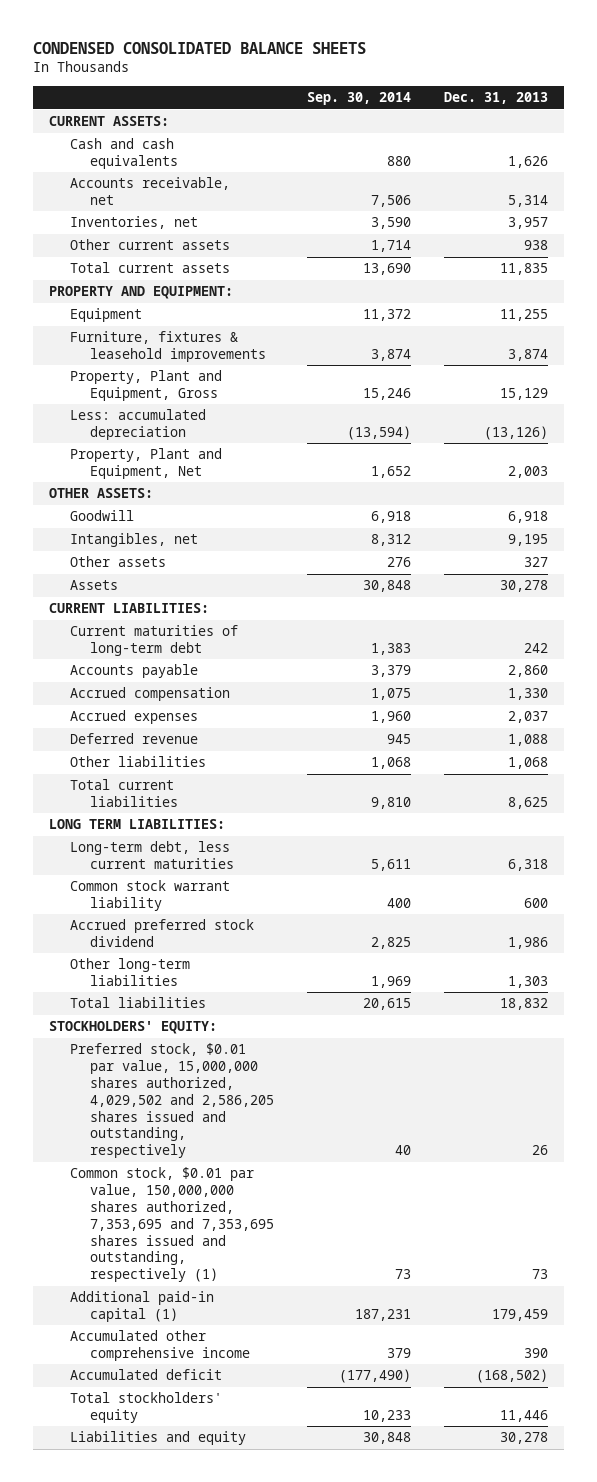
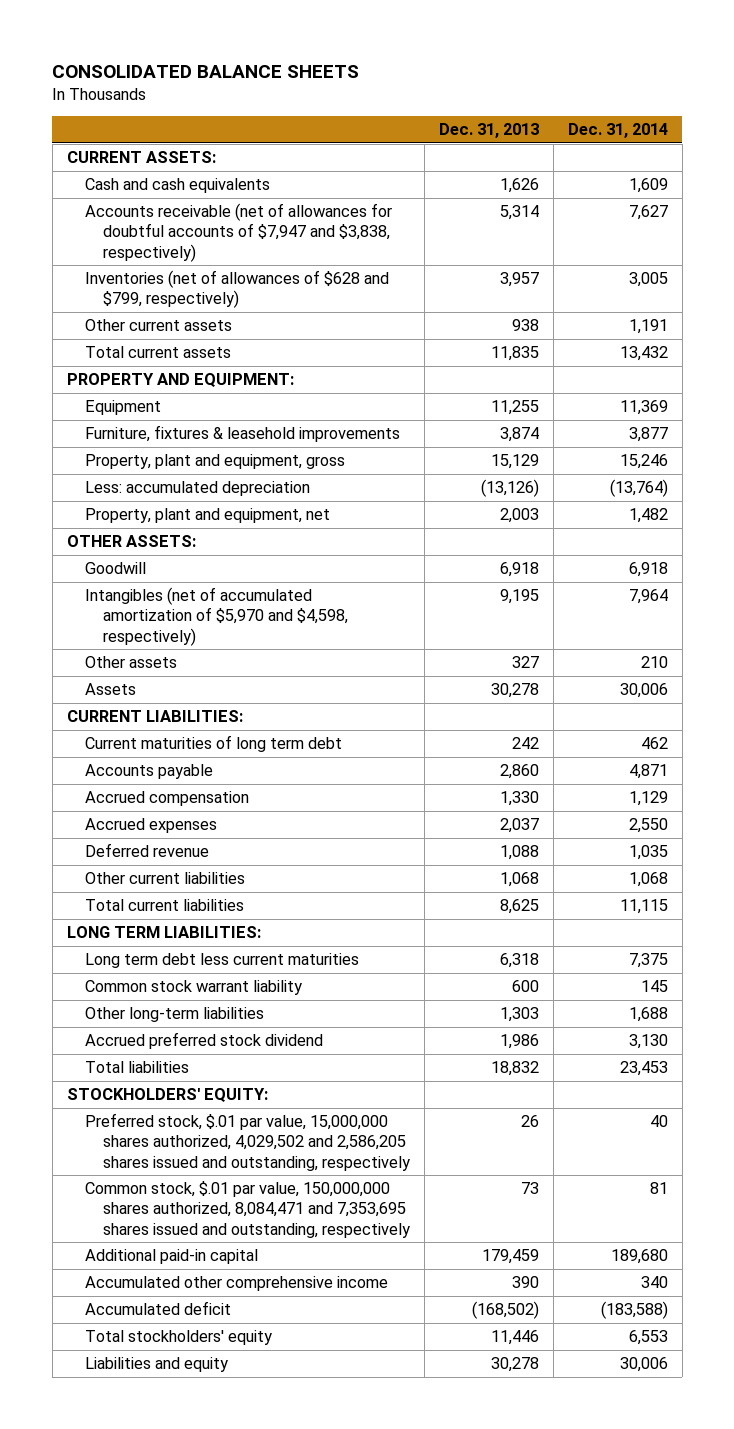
[32,42,366,55] CONDENSED CONSOLIDATED BALANCE SHEETS -> [52,64,360,78] CONSOLIDATED BALANCE SHEETS
[307,92,412,106] Sep. 30, 2014 -> none
none -> [567,123,668,139] Dec. 31, 2014
[69,177,230,206] Accounts receivable, net -> [84,203,392,262] Accounts receivable (net of allowances for doubtful accounts of $7,947 and $3,838, respectively)
[69,216,198,230] Inventories, net -> [84,270,389,309] Inventories (net of allowances of $628 and $799, respectively)
[69,370,222,402] Property, Plant and Equipment, Gross -> [84,454,345,470] Property, plant and equipment, gross
[69,448,222,480] Property, Plant and Equipment, Net -> [84,508,330,524] Property, plant and equipment, net
[69,533,198,548] Intangibles, net -> [84,587,348,646] Intangibles (net of accumulated amortization of $5,970 and $4,598, respectively)
[69,625,238,657] Current maturities of long-term debt -> [84,735,342,753] Current maturities of long term debt
[69,756,206,768] Other liabilities -> [84,872,245,885] Other current liabilities
[69,841,235,870] Long-term debt, less current maturities -> [84,953,359,969] Long term debt less current maturities
[69,919,254,948] Accrued preferred stock dividend -> [84,1032,323,1050] Accrued preferred stock dividend
[69,1043,275,1159] Preferred stock, $0.01 par value, 15,000,000 shares authorized, 4,029,502 and 2,586,205 shares issued and outstanding, respectively -> [84,1113,410,1171] Preferred stock, $.01 par value, 15,000,000 shares authorized, 4,029,502 and 2,586,205 shares issued and outstanding, respectively
[69,1167,275,1283] Common stock, $0.01 par value, 150,000,000 shares authorized, 7,353,695 and 7,353,695 shares issued and outstanding, respectively (1) -> [84,1181,410,1238] Common stock, $.01 par value, 150,000,000 shares authorized, 8,084,471 and 7,353,695 shares issued and outstanding, respectively
[69,1291,214,1323] Additional paid-in capital (1) -> [84,1249,258,1265] Additional paid-in capital

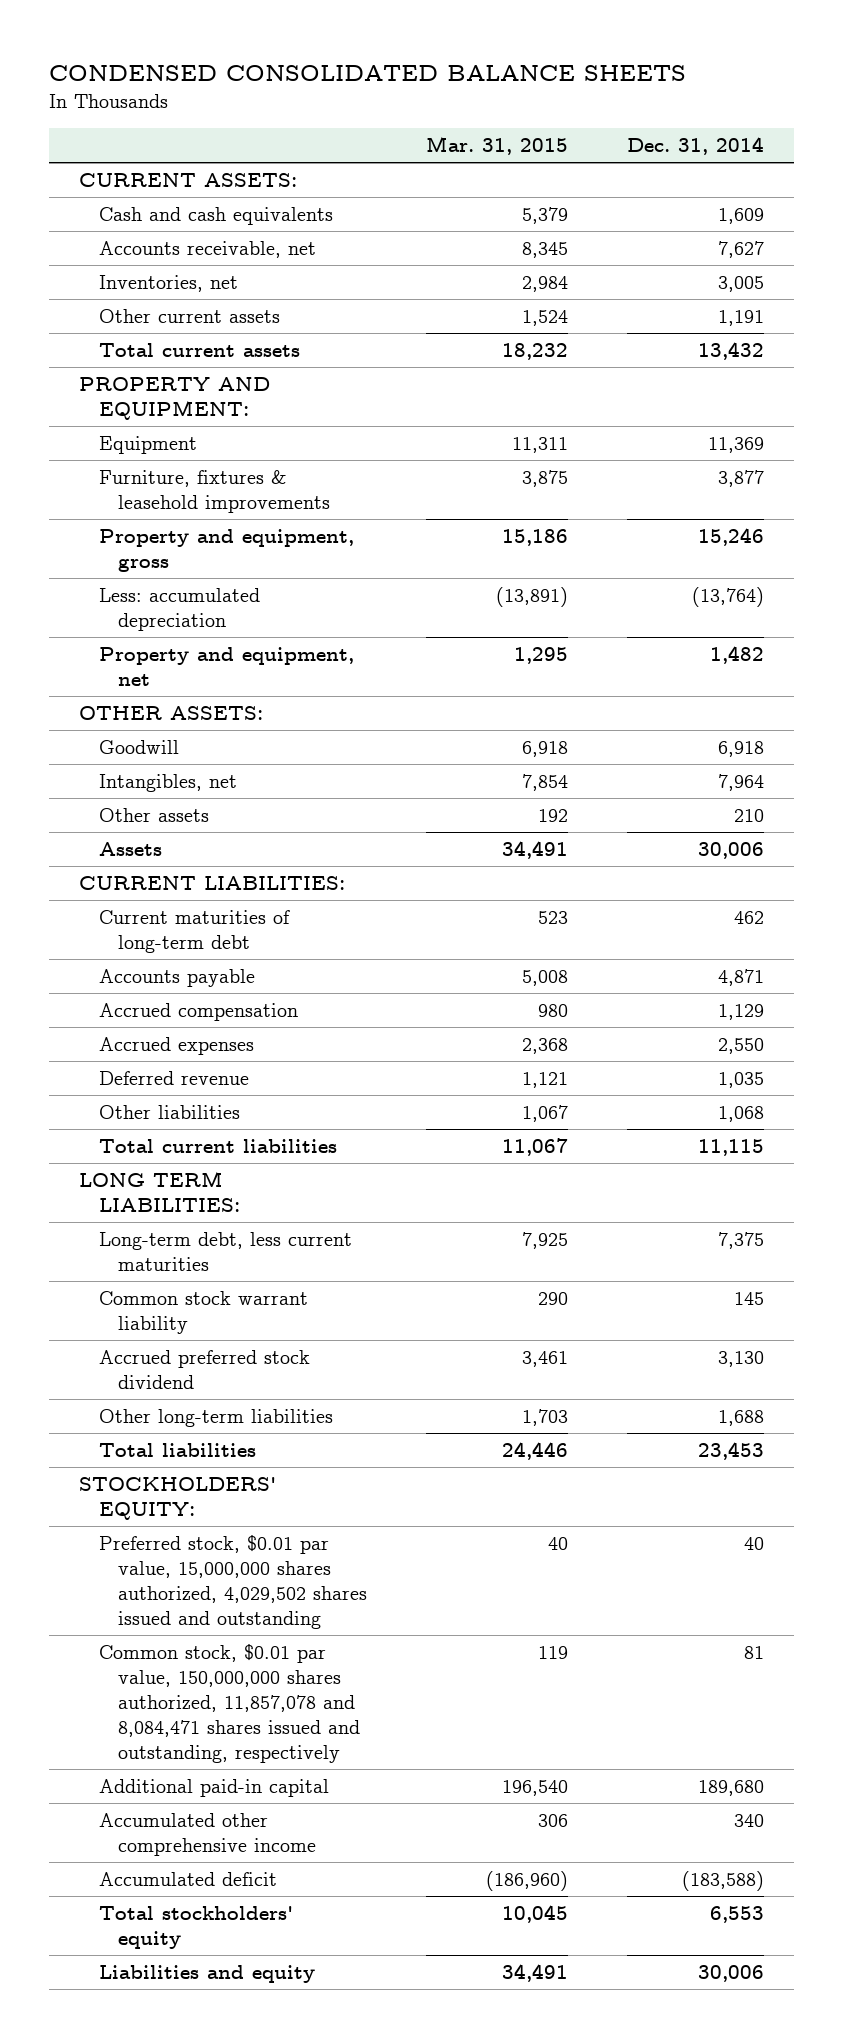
[52,64,360,78] CONSOLIDATED BALANCE SHEETS -> [49,64,687,81] CONDENSED CONSOLIDATED BALANCE SHEETS
[438,123,539,139] Dec. 31, 2013 -> none
none -> [426,135,569,155] Mar. 31, 2015
[84,203,392,262] Accounts receivable (net of allowances for doubtful accounts of $7,947 and $3,838, respectively) -> [98,241,316,259] Accounts receivable, net
[84,270,389,309] Inventories (net of allowances of $628 and $799, respectively) -> [98,275,238,293] Inventories, net
[84,454,345,470] Property, plant and equipment, gross -> [98,529,354,573] Property and equipment, gross
[84,508,330,524] Property, plant and equipment, net -> [98,647,354,687] Property and equipment, net
[84,587,348,646] Intangibles (net of accumulated amortization of $5,970 and $4,598, respectively) -> [98,774,237,793] Intangibles, net
[84,735,342,753] Current maturities of long term debt -> [98,910,290,954] Current maturities of long-term debt
[84,872,245,885] Other current liabilities -> [98,1105,240,1120] Other liabilities
[84,953,359,969] Long term debt less current maturities -> [98,1232,352,1272] Long-term debt, less current maturities
[84,1007,264,1023] Other long-term liabilities -> [98,1409,333,1428] Other long-term liabilities
[84,1113,410,1171] Preferred stock, $.01 par value, 15,000,000 shares authorized, 4,029,502 and 2,586,205 shares issued and outstanding, respectively -> [98,1535,368,1629] Preferred stock, $0.01 par value, 15,000,000 shares authorized, 4,029,502 shares issued and outstanding
[84,1181,410,1238] Common stock, $.01 par value, 150,000,000 shares authorized, 8,084,471 and 7,353,695 shares issued and outstanding, respectively -> [98,1644,361,1763] Common stock, $0.01 par value, 150,000,000 shares authorized, 11,857,078 and 8,084,471 shares issued and outstanding, respectively

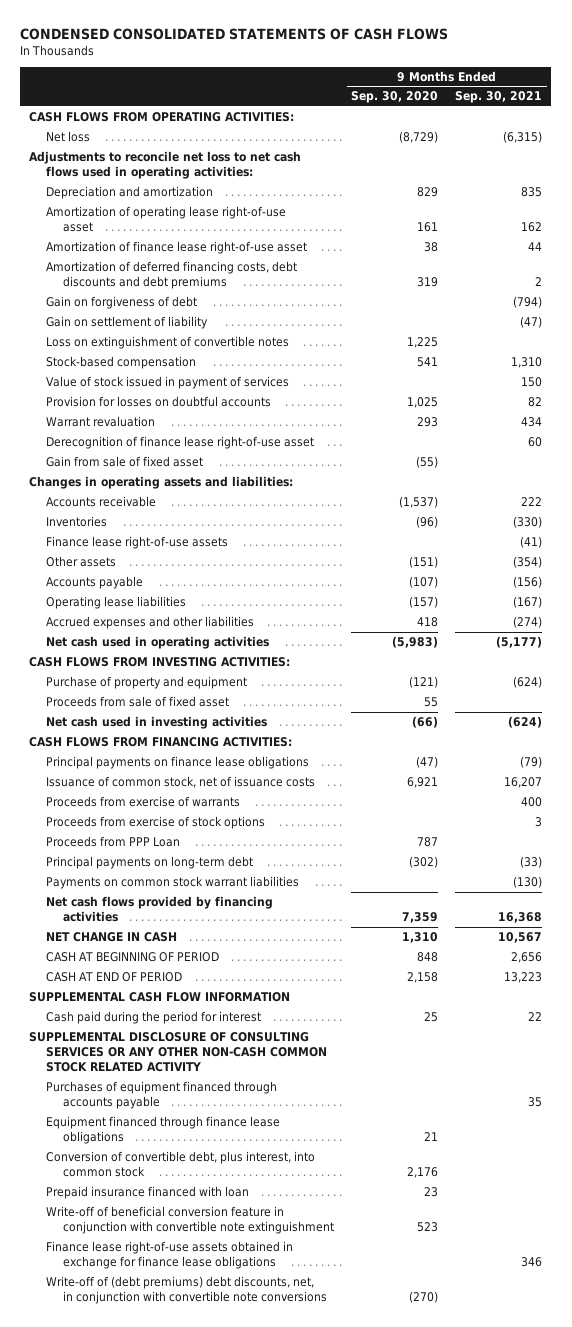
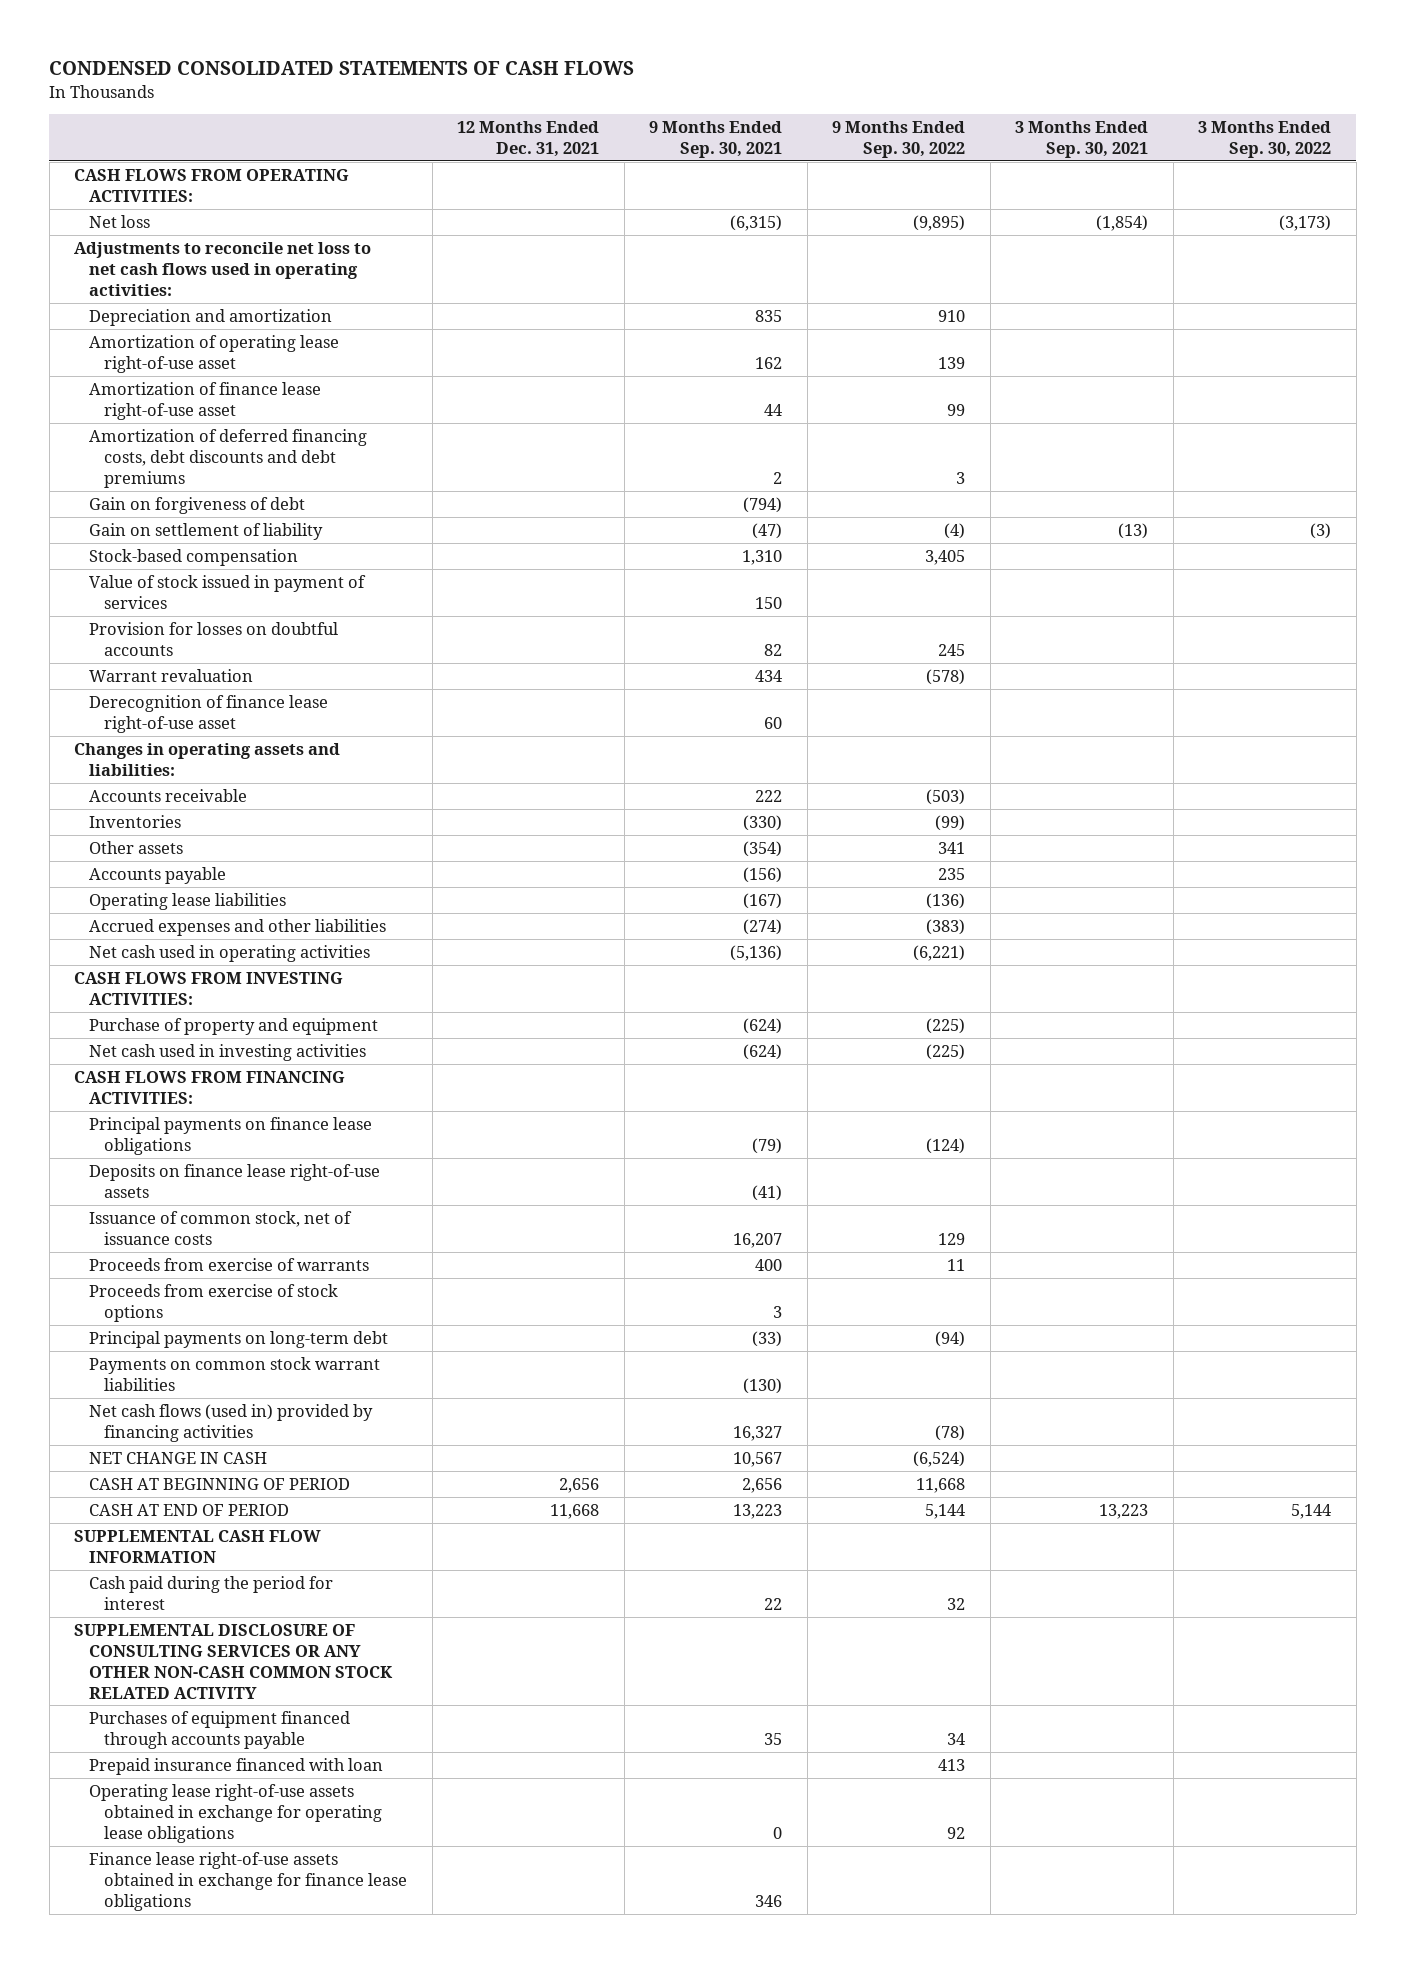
[351,91,439,104] Sep. 30, 2020 -> none
none -> [457,121,600,158] 12 Months Ended Dec. 31, 2021
none -> [832,121,966,159] 9 Months Ended Sep. 30, 2022
none -> [1015,121,1149,159] 3 Months Ended Sep. 30, 2021
none -> [1198,121,1332,159] 3 Months Ended Sep. 30, 2022
[45,336,289,350] Loss on extinguishment of convertible notes -> none
[45,456,203,468] Gain from sale of fixed asset -> none
[45,536,228,550] Finance lease right-of-use assets -> none
[496,636,543,649] (5,177) -> [730,944,783,961] (5,136)
[45,696,229,708] Proceeds from sale of fixed asset -> none
none -> [89,1163,381,1198] Deposits on finance lease right-of-use assets
[45,836,180,848] Proceeds from PPP Loan -> none
[45,896,273,923] Net cash flows provided by financing activities -> [89,1403,374,1442] Net cash flows (used in) provided by financing activities
[498,912,543,924] 16,368 -> [733,1425,783,1441] 16,327
[45,1116,280,1145] Equipment financed through finance lease obligations -> none
[45,1151,315,1178] Conversion of convertible debt, plus interest, into common stock -> none
[45,1206,334,1235] Write-off of beneficial conversion feature in conjunction with convertible note extinguishment -> none
none -> [89,1783,383,1843] Operating lease right-of-use assets obtained in exchange for operating lease obligations
[45,1276,327,1305] Write-off of (debt premiums) debt discounts, net, in conjunction with convertible note conversions -> none

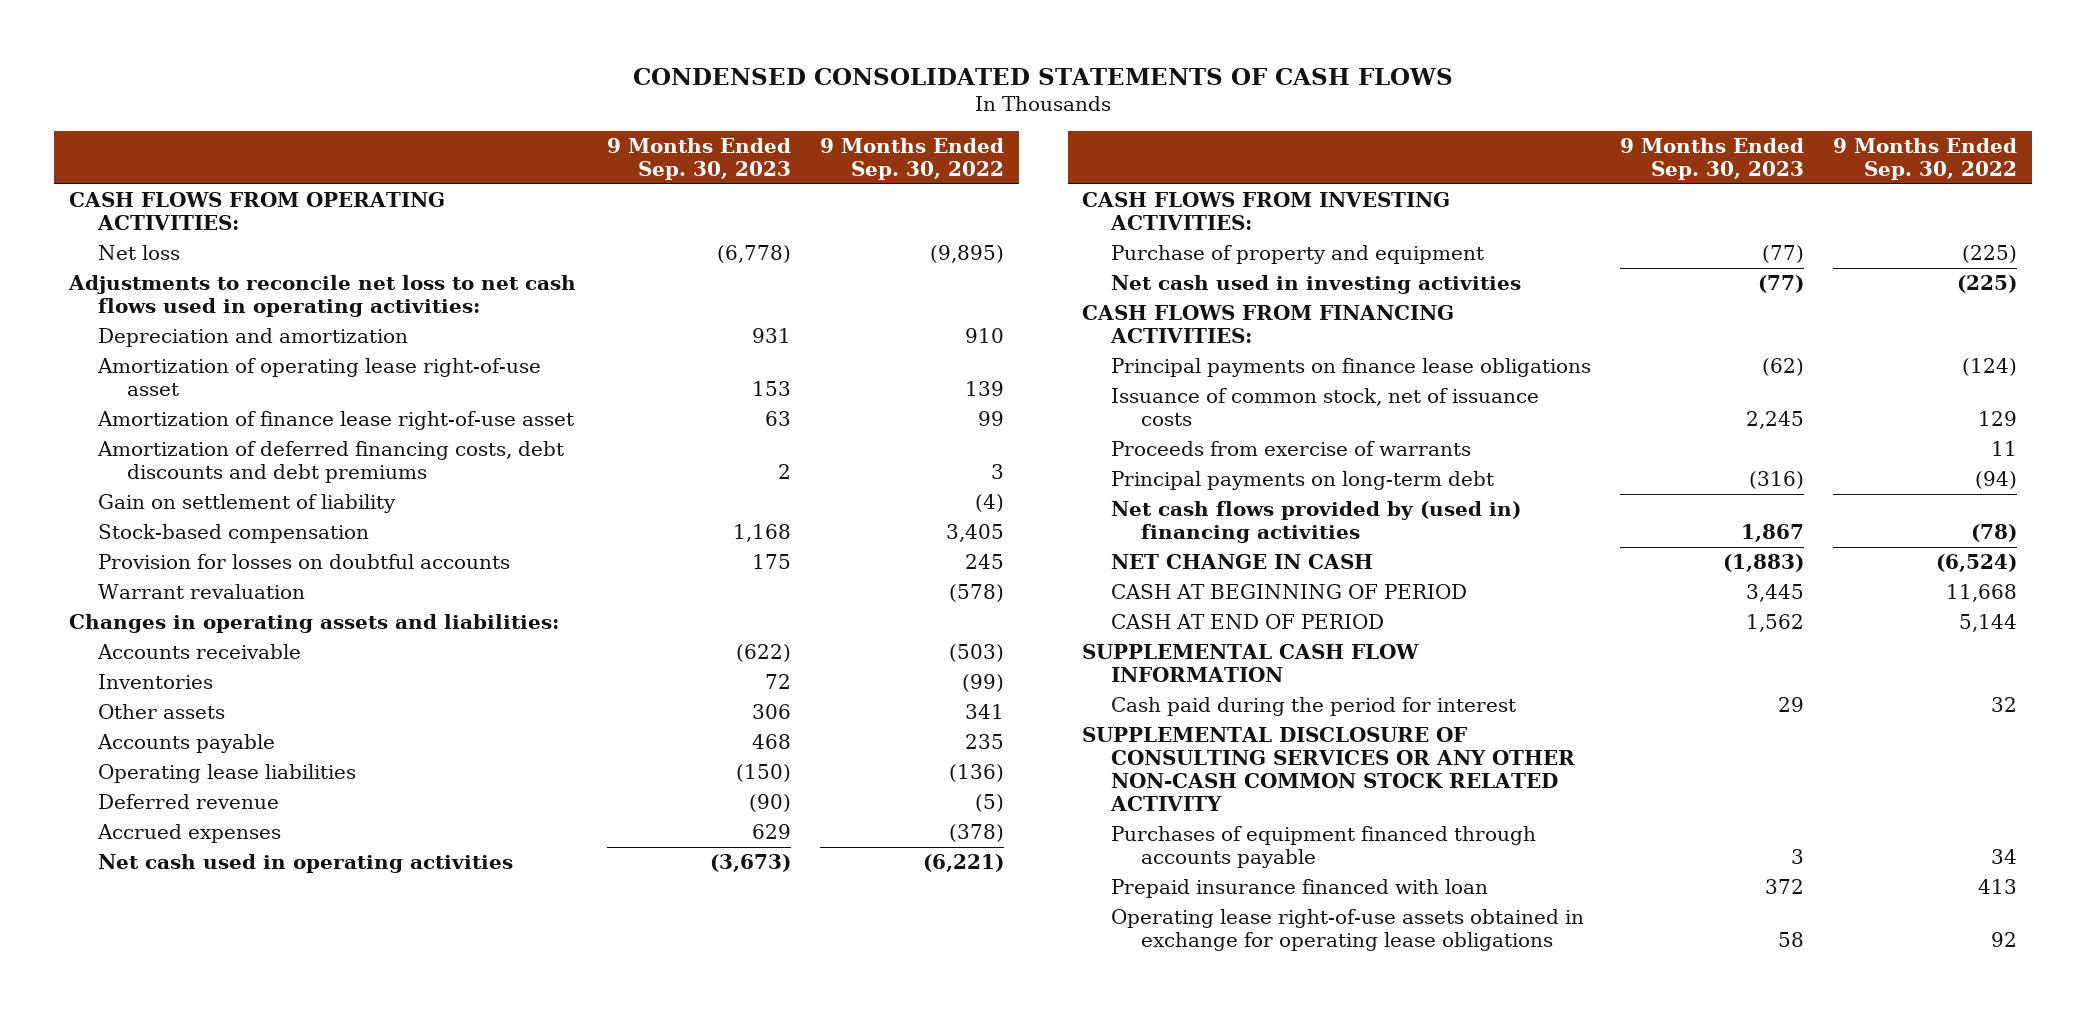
[457,121,600,158] 12 Months Ended Dec. 31, 2021 -> none
[649,121,783,159] 9 Months Ended Sep. 30, 2021 -> none
[1015,121,1149,159] 3 Months Ended Sep. 30, 2021 -> none
[1198,121,1332,159] 3 Months Ended Sep. 30, 2022 -> none
none -> [607,137,792,180] 9 Months Ended Sep. 30, 2023
[89,496,306,514] Gain on forgiveness of debt -> none
[89,574,367,609] Value of stock issued in payment of services -> none
[89,694,329,733] Derecognition of finance lease right-of-use asset -> none
[89,918,387,936] Accrued expenses and other liabilities -> none
none -> [97,794,279,810] Deferred revenue
none -> [96,824,281,844] Accrued expenses
[89,1163,381,1198] Deposits on finance lease right-of-use assets -> none
[89,1283,339,1322] Proceeds from exercise of stock options -> none
[89,1356,381,1391] Payments on common stock warrant liabilities -> none
[89,1403,374,1442] Net cash flows (used in) provided by financing activities -> [1111,501,1522,544] Net cash flows provided by (used in) financing activities
[89,1851,408,1911] Finance lease right-of-use assets obtained in exchange for finance lease obligations -> none

